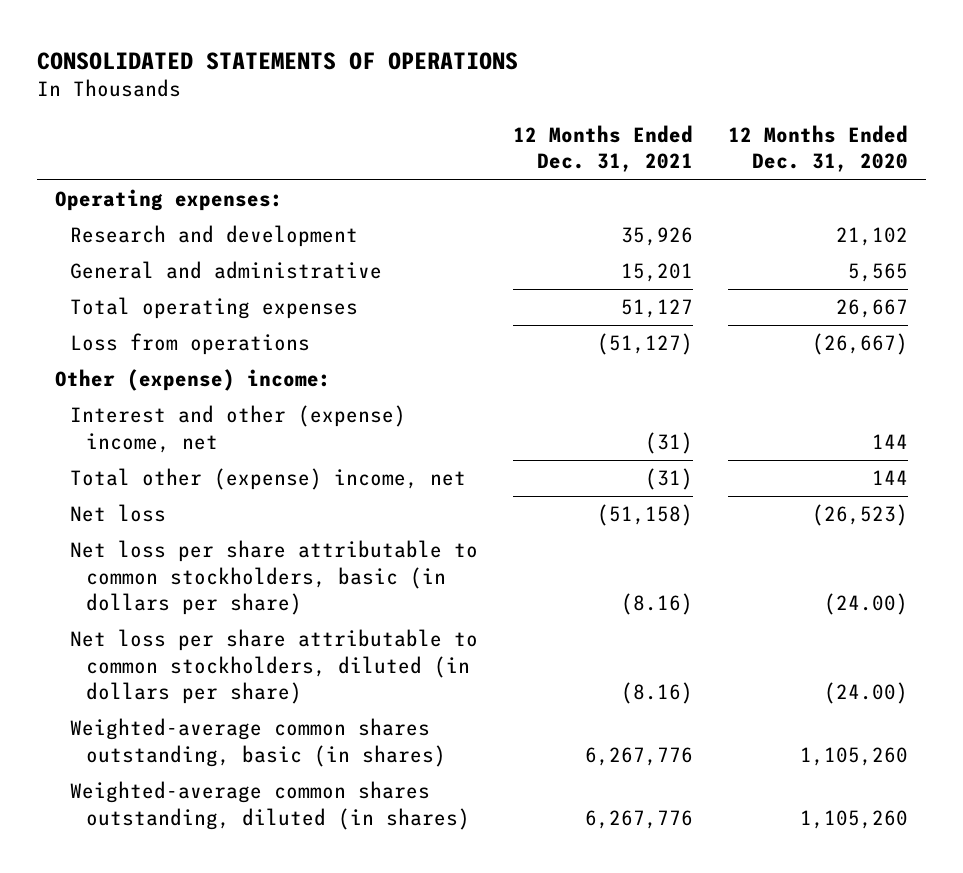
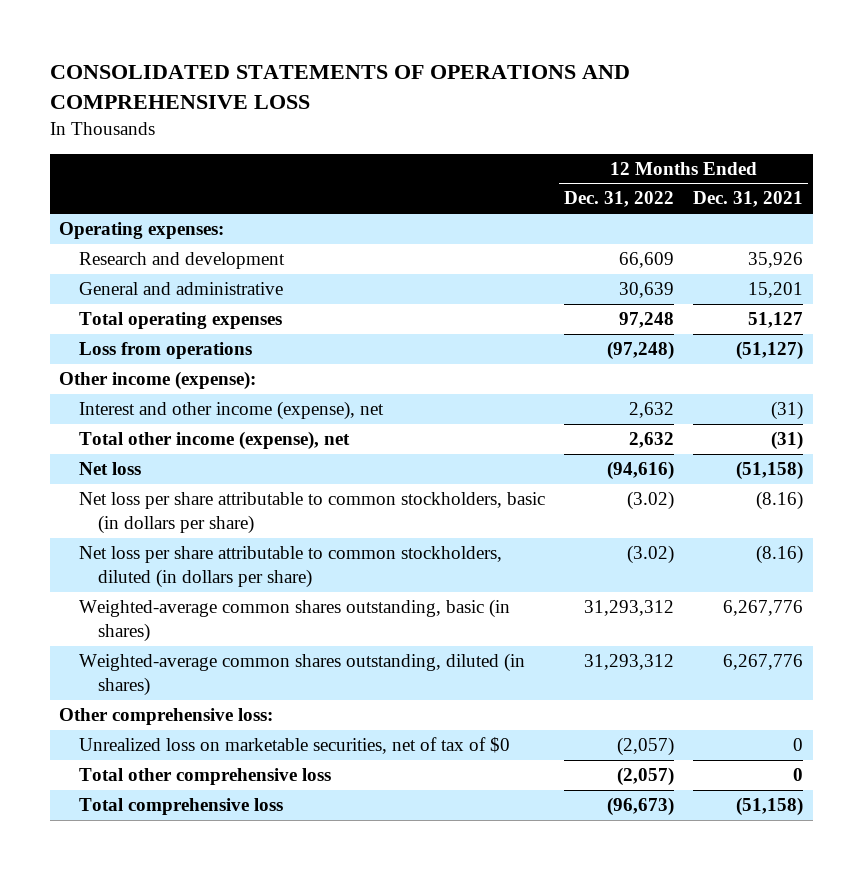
[37,51,519,70] CONSOLIDATED STATEMENTS OF OPERATIONS -> [49,65,630,110] CONSOLIDATED STATEMENTS OF OPERATIONS AND COMPREHENSIVE LOSS
[728,125,909,173] 12 Months Ended Dec. 31, 2020 -> none
none -> [563,191,674,208] Dec. 31, 2022
[54,369,331,392] Other (expense) income: -> [59,370,257,390] Other income (expense):
[70,405,407,453] Interest and other (expense) income, net -> [78,400,384,420] Interest and other income (expense), net
[70,468,467,491] Total other (expense) income, net -> [78,430,350,450] Total other income (expense), net
none -> [59,707,274,725] Other comprehensive loss:
none -> [78,736,510,754] Unrealized loss on marketable securities, net of tax of $0
none -> [78,767,331,785] Total other comprehensive loss
none -> [78,797,283,815] Total comprehensive loss

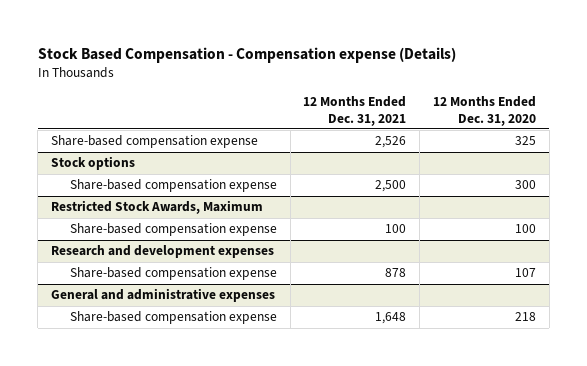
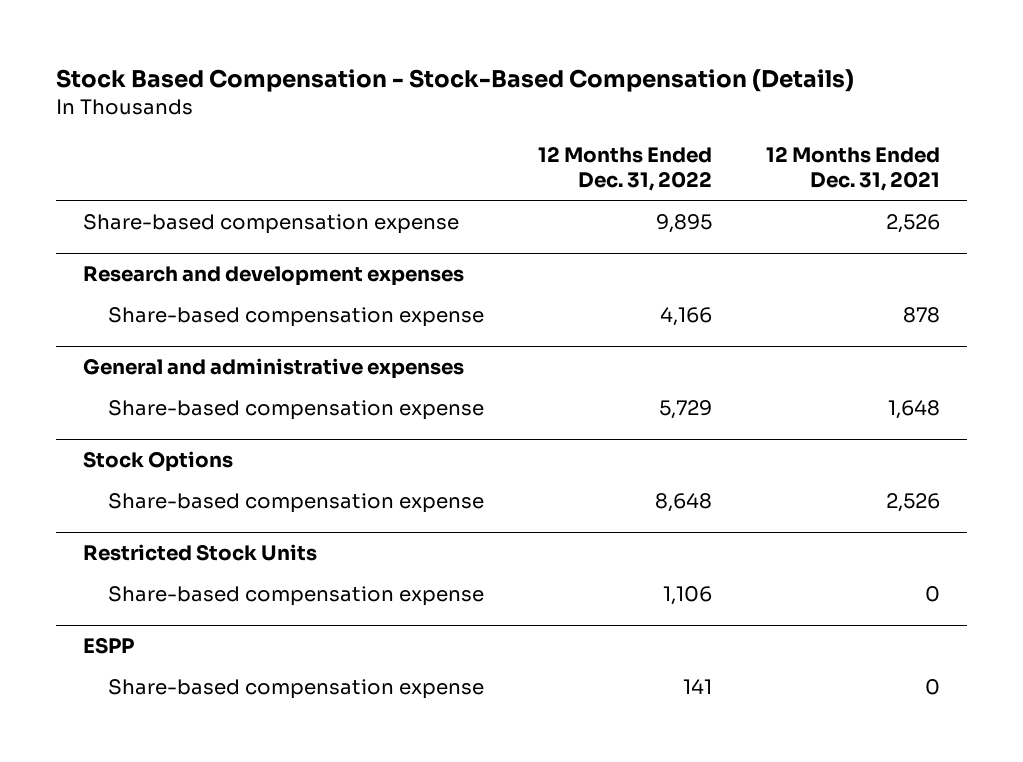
[37,46,456,63] Stock Based Compensation - Compensation expense (Details) -> [55,68,854,92] Stock Based Compensation - Stock-Based Compensation (Details)
[432,96,536,126] 12 Months Ended Dec. 31, 2020 -> none
none -> [537,145,712,192] 12 Months Ended Dec. 31, 2022
[51,156,136,171] Stock options -> none
[69,179,277,193] Share-based compensation expense -> none
[51,200,264,215] Restricted Stock Awards, Maximum -> none
[69,223,277,237] Share-based compensation expense -> none
none -> [82,451,233,473] Stock Options
none -> [107,492,484,513] Share-based compensation expense
none -> [82,544,317,562] Restricted Stock Units
none -> [107,585,484,606] Share-based compensation expense
none -> [82,637,134,655] ESPP
none -> [107,678,484,699] Share-based compensation expense

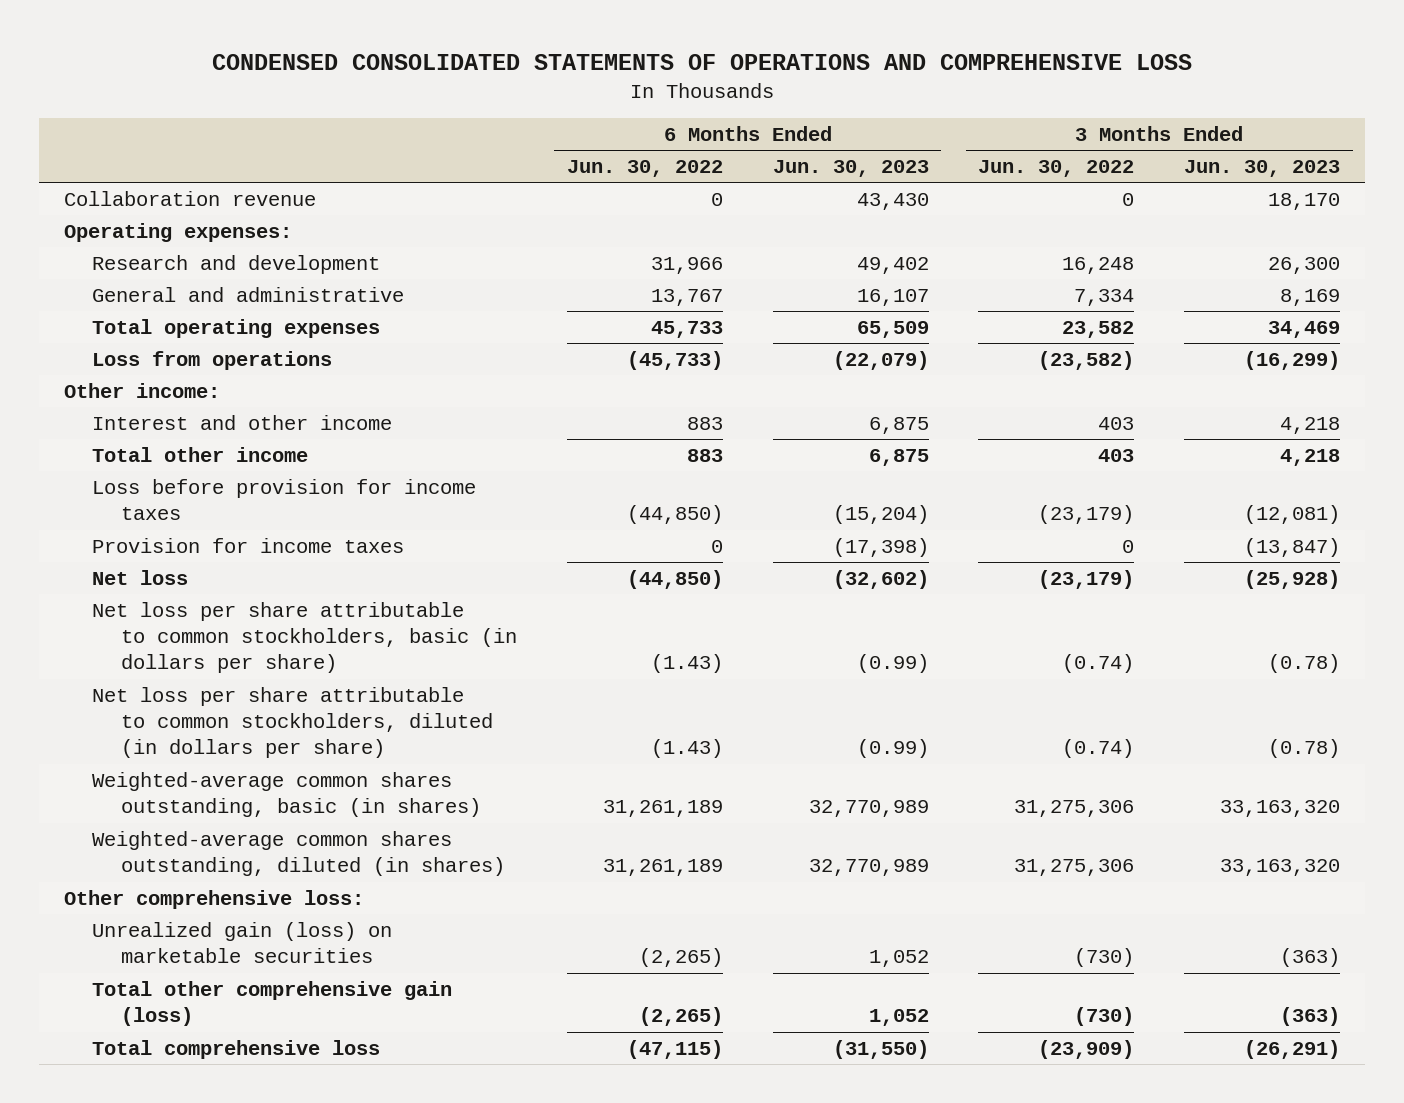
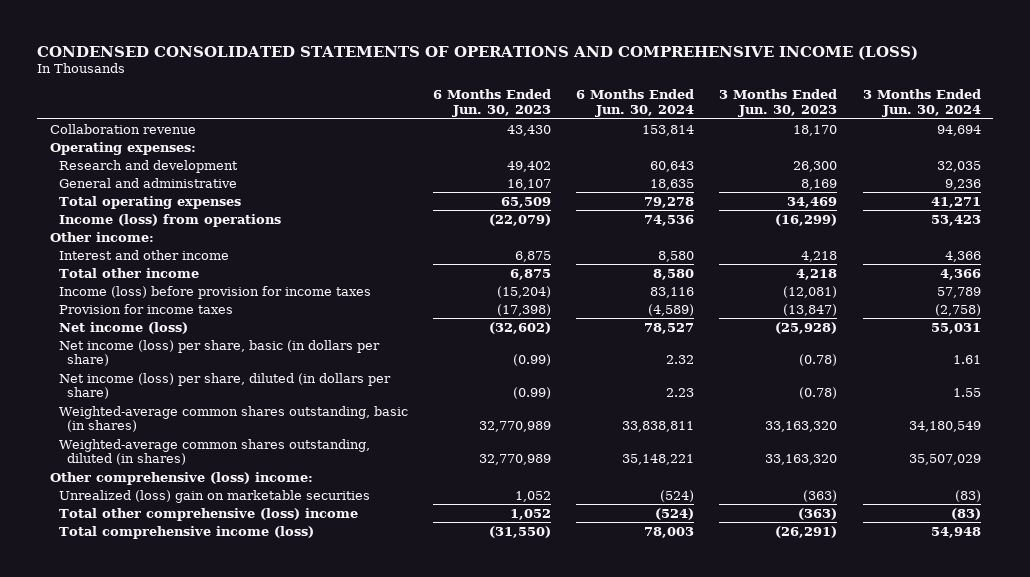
[211,54,1192,71] CONDENSED CONSOLIDATED STATEMENTS OF OPERATIONS AND COMPREHENSIVE LOSS -> [37,45,919,60] CONDENSED CONSOLIDATED STATEMENTS OF OPERATIONS AND COMPREHENSIVE INCOME (LOSS)
[566,159,723,177] Jun. 30, 2022 -> none
[978,159,1135,177] Jun. 30, 2022 -> none
none -> [576,89,695,117] 6 Months Ended Jun. 30, 2024
none -> [862,89,981,117] 3 Months Ended Jun. 30, 2024
[92,350,333,370] Loss from operations -> [58,213,281,227] Income (loss) from operations
[92,478,477,521] Loss before provision for income taxes -> [58,285,371,299] Income (loss) before provision for income taxes
[92,569,189,585] Net loss -> [58,321,188,334] Net income (loss)
[92,601,518,674] Net loss per share attributable to common stockholders, basic (in dollars per share) -> [58,339,380,367] Net income (loss) per share, basic (in dollars per share)
[92,686,494,759] Net loss per share attributable to common stockholders, diluted (in dollars per share) -> [58,372,391,400] Net income (loss) per share, diluted (in dollars per share)
[63,889,364,909] Other comprehensive loss: -> [49,471,313,485] Other comprehensive (loss) income:
[92,921,393,964] Unrealized gain (loss) on marketable securities -> [58,489,370,503] Unrealized (loss) gain on marketable securities
[92,980,453,1027] Total other comprehensive gain (loss) -> [58,507,358,521] Total other comprehensive (loss) income
[92,1039,381,1059] Total comprehensive loss -> [58,525,314,539] Total comprehensive income (loss)

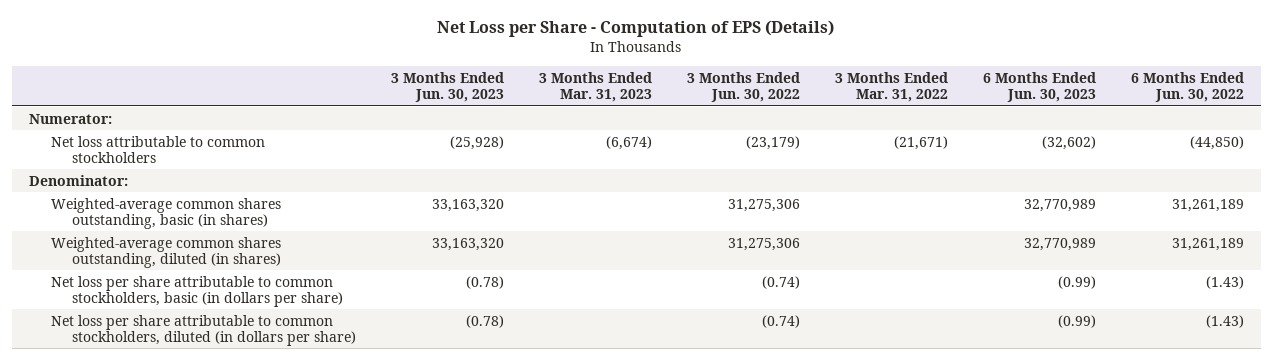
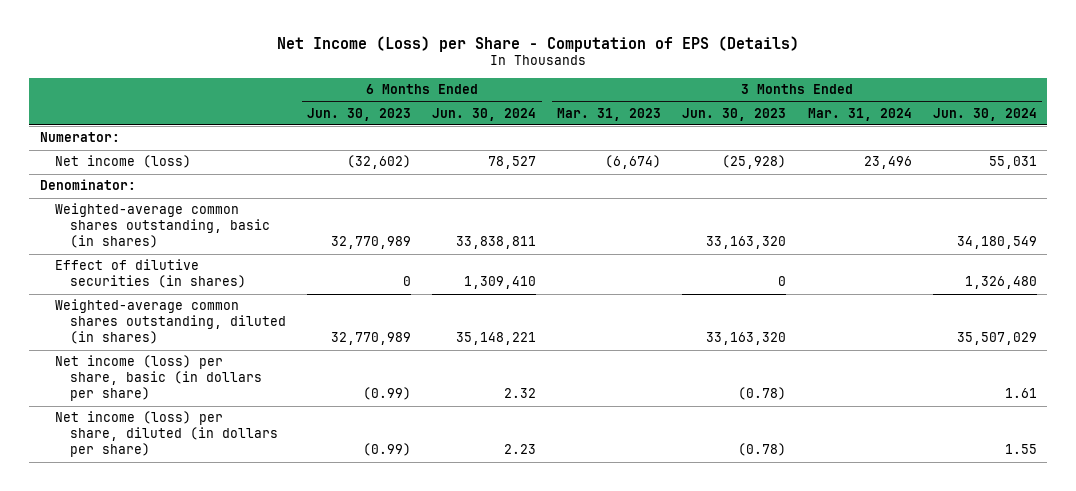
[437,20,835,38] Net Loss per Share - Computation of EPS (Details) -> [277,35,800,52] Net Income (Loss) per Share - Computation of EPS (Details)
[686,71,800,102] 3 Months Ended Jun. 30, 2022 -> none
[834,71,948,102] 3 Months Ended Mar. 31, 2022 -> none
[1130,71,1244,102] 6 Months Ended Jun. 30, 2022 -> none
none -> [432,107,537,121] Jun. 30, 2024
none -> [807,107,912,121] Mar. 31, 2024
none -> [932,107,1037,121] Jun. 30, 2024
[50,135,265,163] Net loss attributable to common stockholders -> [54,155,191,169] Net income (loss)
none -> [54,259,247,289] Effect of dilutive securities (in shares)
[50,275,343,307] Net loss per share attributable to common stockholders, basic (in dollars per share) -> [54,355,263,402] Net income (loss) per share, basic (in dollars per share)
[50,314,356,346] Net loss per share attributable to common stockholders, diluted (in dollars per share) -> [54,411,279,458] Net income (loss) per share, diluted (in dollars per share)

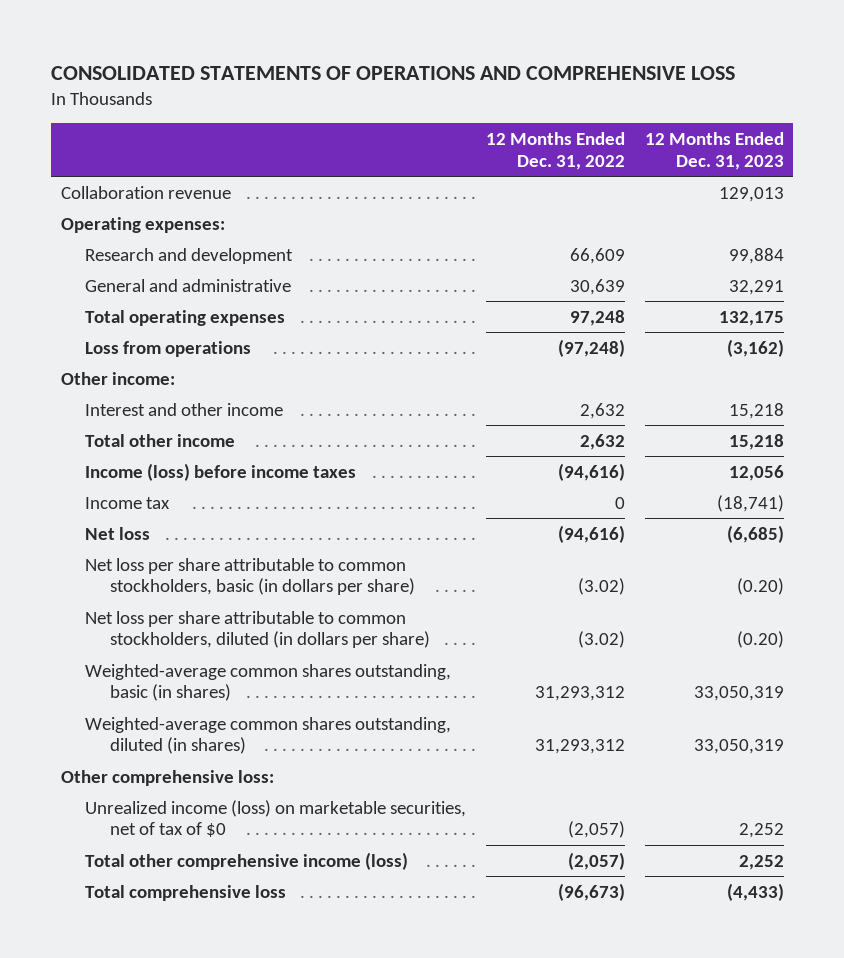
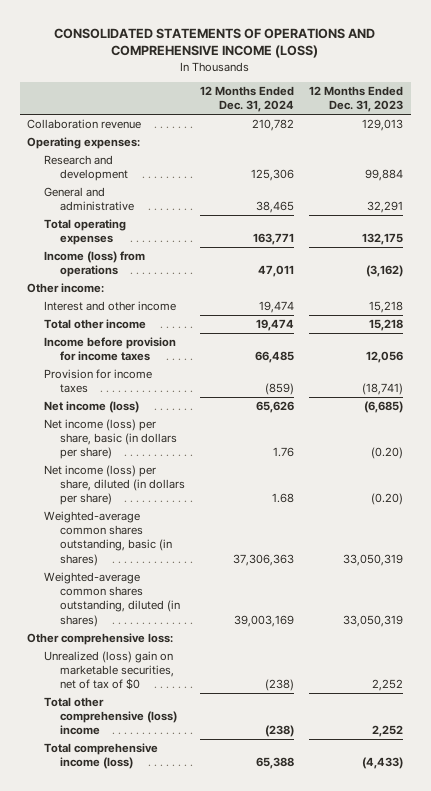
[51,65,736,80] CONSOLIDATED STATEMENTS OF OPERATIONS AND COMPREHENSIVE LOSS -> [54,27,376,59] CONSOLIDATED STATEMENTS OF OPERATIONS AND COMPREHENSIVE INCOME (LOSS)
[485,132,625,170] 12 Months Ended Dec. 31, 2022 -> none
none -> [200,86,295,113] 12 Months Ended Dec. 31, 2024
[85,340,252,357] Loss from operations -> [43,251,145,278] Income (loss) from operations
[85,462,357,481] Income (loss) before income taxes -> [43,337,176,362] Income before provision for income taxes
[85,496,171,509] Income tax -> [43,369,152,394] Provision for income taxes
[85,526,151,540] Net loss -> [43,401,139,414] Net income (loss)
[85,557,415,596] Net loss per share attributable to common stockholders, basic (in dollars per share) -> [43,419,178,460] Net income (loss) per share, basic (in dollars per share)
[85,610,430,649] Net loss per share attributable to common stockholders, diluted (in dollars per share) -> [43,465,186,506] Net income (loss) per share, diluted (in dollars per share)
[85,799,467,838] Unrealized income (loss) on marketable securities, net of tax of $0 -> [43,651,175,691] Unrealized (loss) gain on marketable securities, net of tax of $0
[85,851,409,870] Total other comprehensive income (loss) -> [43,697,178,736] Total other comprehensive (loss) income
[85,884,287,901] Total comprehensive loss -> [43,743,158,770] Total comprehensive income (loss)

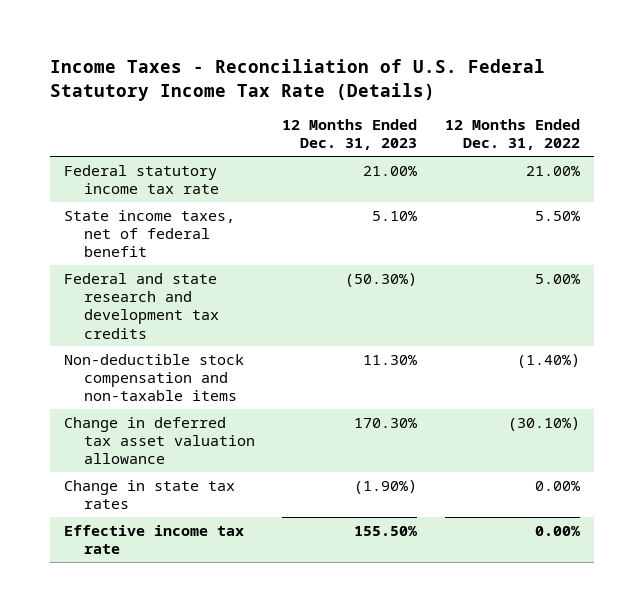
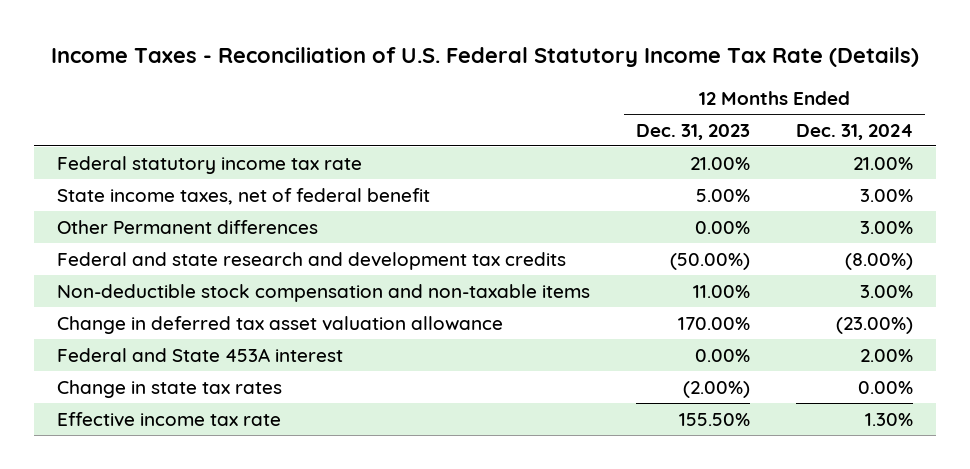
[445,119,581,151] 12 Months Ended Dec. 31, 2022 -> none
none -> [796,123,914,140] Dec. 31, 2024
[372,210,418,221] 5.10% -> [695,188,750,202] 5.00%
none -> [56,219,318,234] Other Permanent differences
[345,272,418,287] (50.30%) -> [669,252,750,270] (50.00%)
[363,354,418,365] 11.30% -> [692,284,750,298] 11.00%
[354,417,418,428] 170.30% -> [677,316,750,330] 170.00%
none -> [56,347,343,362] Federal and State 453A interest
[354,479,418,494] (1.90%) -> [682,380,750,398] (2.00%)

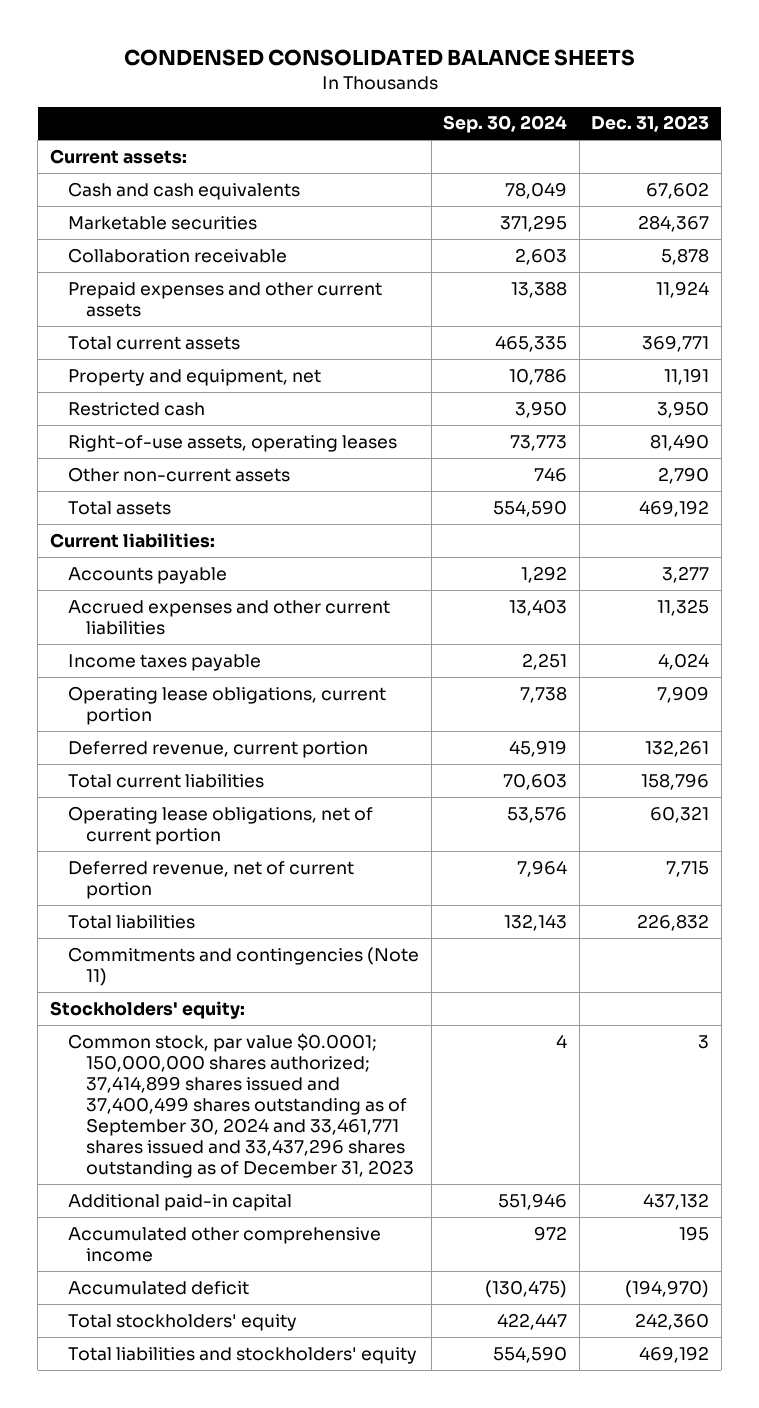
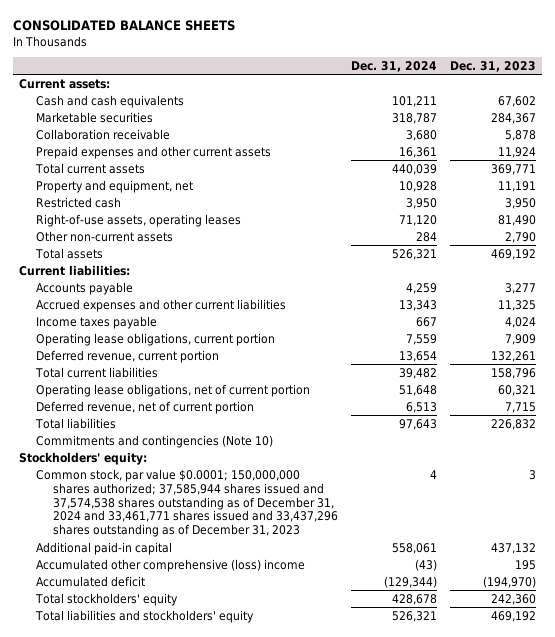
[123,49,635,67] CONDENSED CONSOLIDATED BALANCE SHEETS -> [12,20,235,32] CONSOLIDATED BALANCE SHEETS
[443,115,568,134] Sep. 30, 2024 -> none
none -> [350,60,437,72] Dec. 31, 2024
[68,946,420,986] Commitments and contingencies (Note 11) -> [36,434,274,448] Commitments and contingencies (Note 10)
[68,1032,415,1178] Common stock, par value $0.0001; 150,000,000 shares authorized; 37,414,899 shares issued and 37,400,499 shares outstanding as of September 30, 2024 and 33,461,771 shares issued and 33,437,296 shares outstanding as of December 31, 2023 -> [36,468,339,538] Common stock, par value $0.0001; 150,000,000 shares authorized; 37,585,944 shares issued and 37,574,538 shares outstanding as of December 31, 2024 and 33,461,771 shares issued and 33,437,296 shares outstanding as of December 31, 2023
[68,1226,382,1262] Accumulated other comprehensive income -> [36,558,306,572] Accumulated other comprehensive (loss) income

